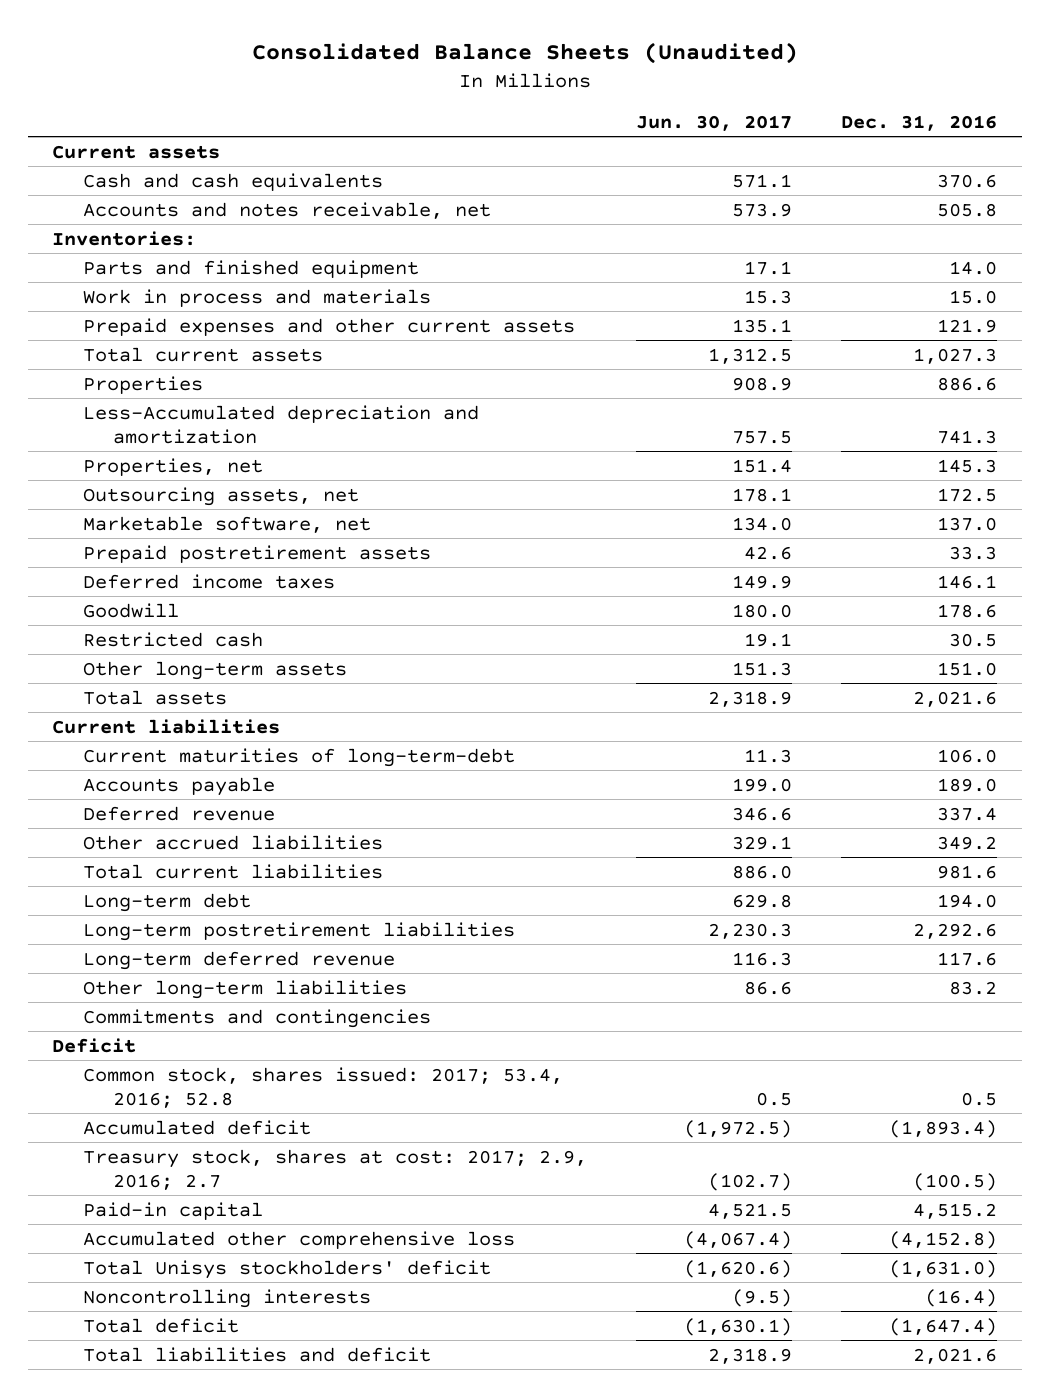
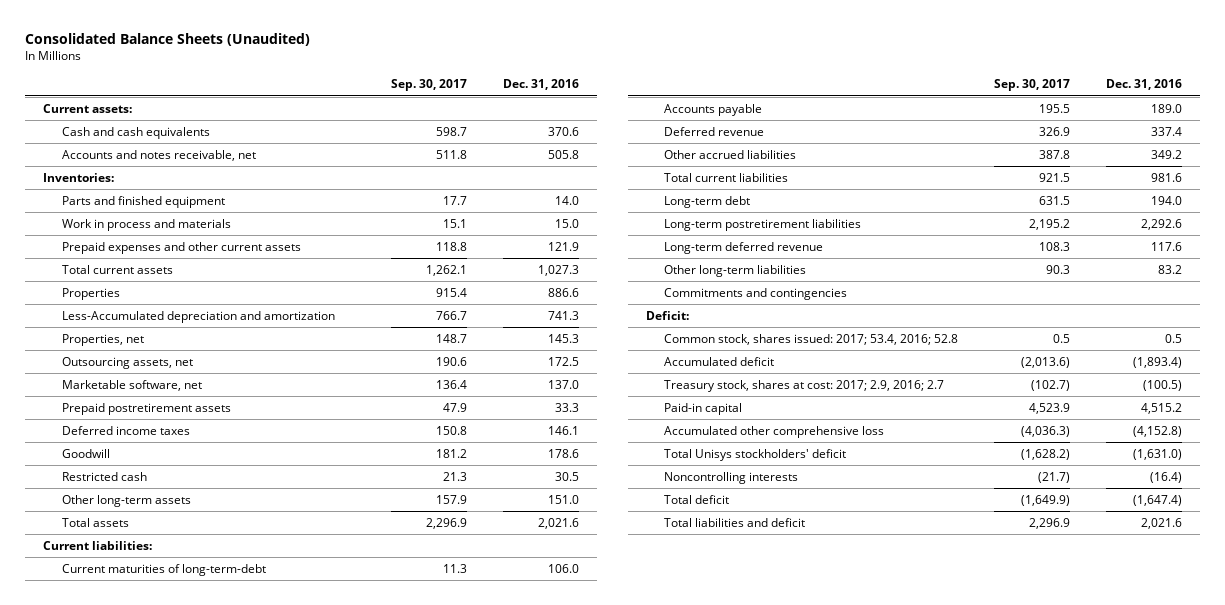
[635,114,792,131] Jun. 30, 2017 -> none
none -> [391,79,468,92] Sep. 30, 2017
[52,144,221,159] Current assets -> [42,103,132,113] Current assets:
[52,718,281,734] Current liabilities -> [42,540,152,550] Current liabilities:
[52,1037,137,1053] Deficit -> [645,310,689,320] Deficit:

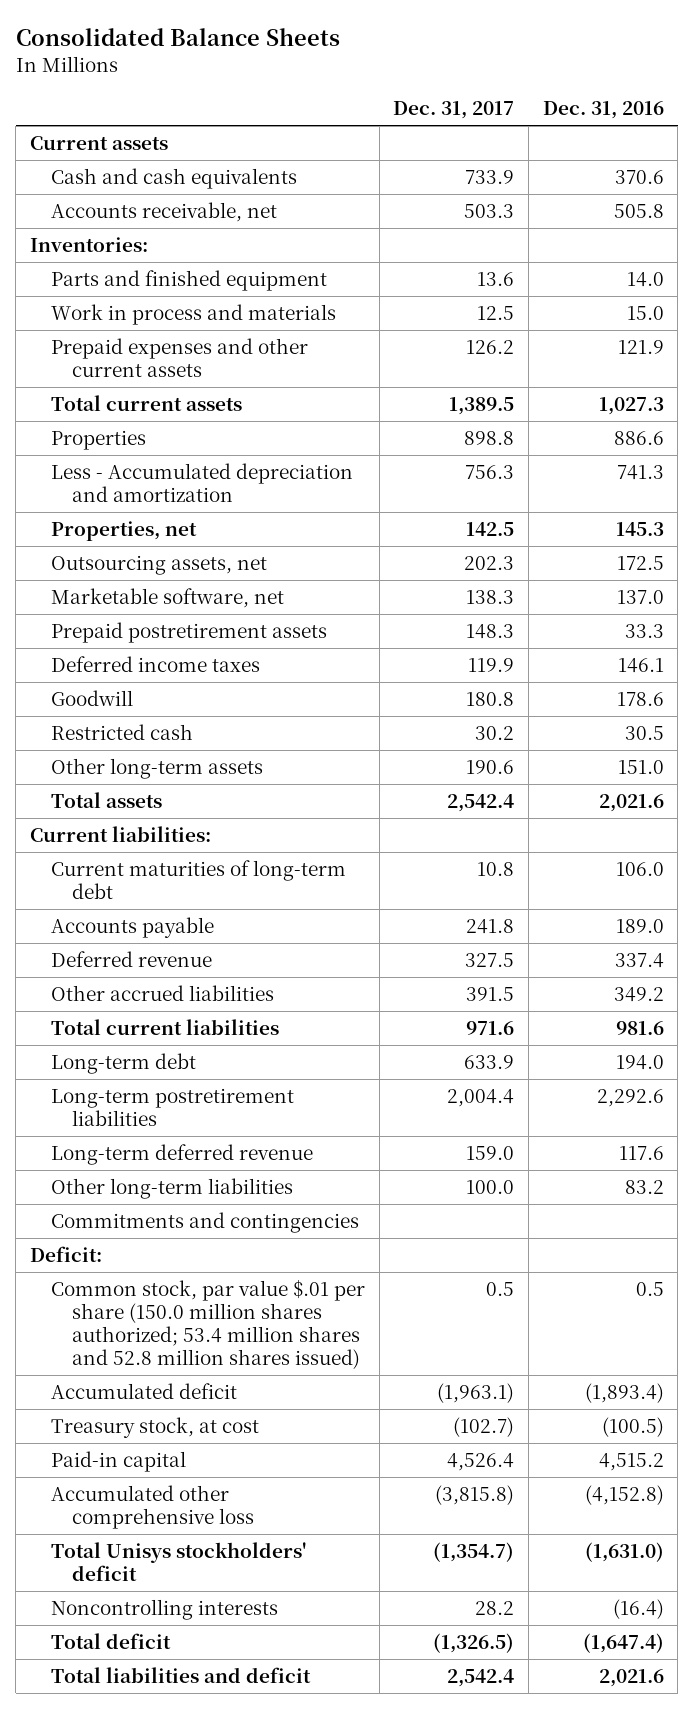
[24,32,310,46] Consolidated Balance Sheets (Unaudited) -> [15,27,340,46] Consolidated Balance Sheets
[391,79,468,92] Sep. 30, 2017 -> none
none -> [393,100,515,119] Dec. 31, 2017
[42,103,132,113] Current assets: -> [30,136,169,151] Current assets
[61,149,256,161] Accounts and notes receivable, net -> [50,202,277,223] Accounts receivable, net
[61,310,335,323] Less-Accumulated depreciation and amortization -> [50,463,353,503] Less - Accumulated depreciation and amortization
[61,563,266,576] Current maturities of long-term-debt -> [50,860,346,900] Current maturities of long-term debt
[664,333,959,345] Common stock, shares issued: 2017; 53.4, 2016; 52.8 -> [50,1280,365,1370] Common stock, par value $.01 per share (150.0 million shares authorized; 53.4 million shares and 52.8 million shares issued)
[664,379,945,392] Treasury stock, shares at cost: 2017; 2.9, 2016; 2.7 -> [50,1417,259,1439] Treasury stock, at cost

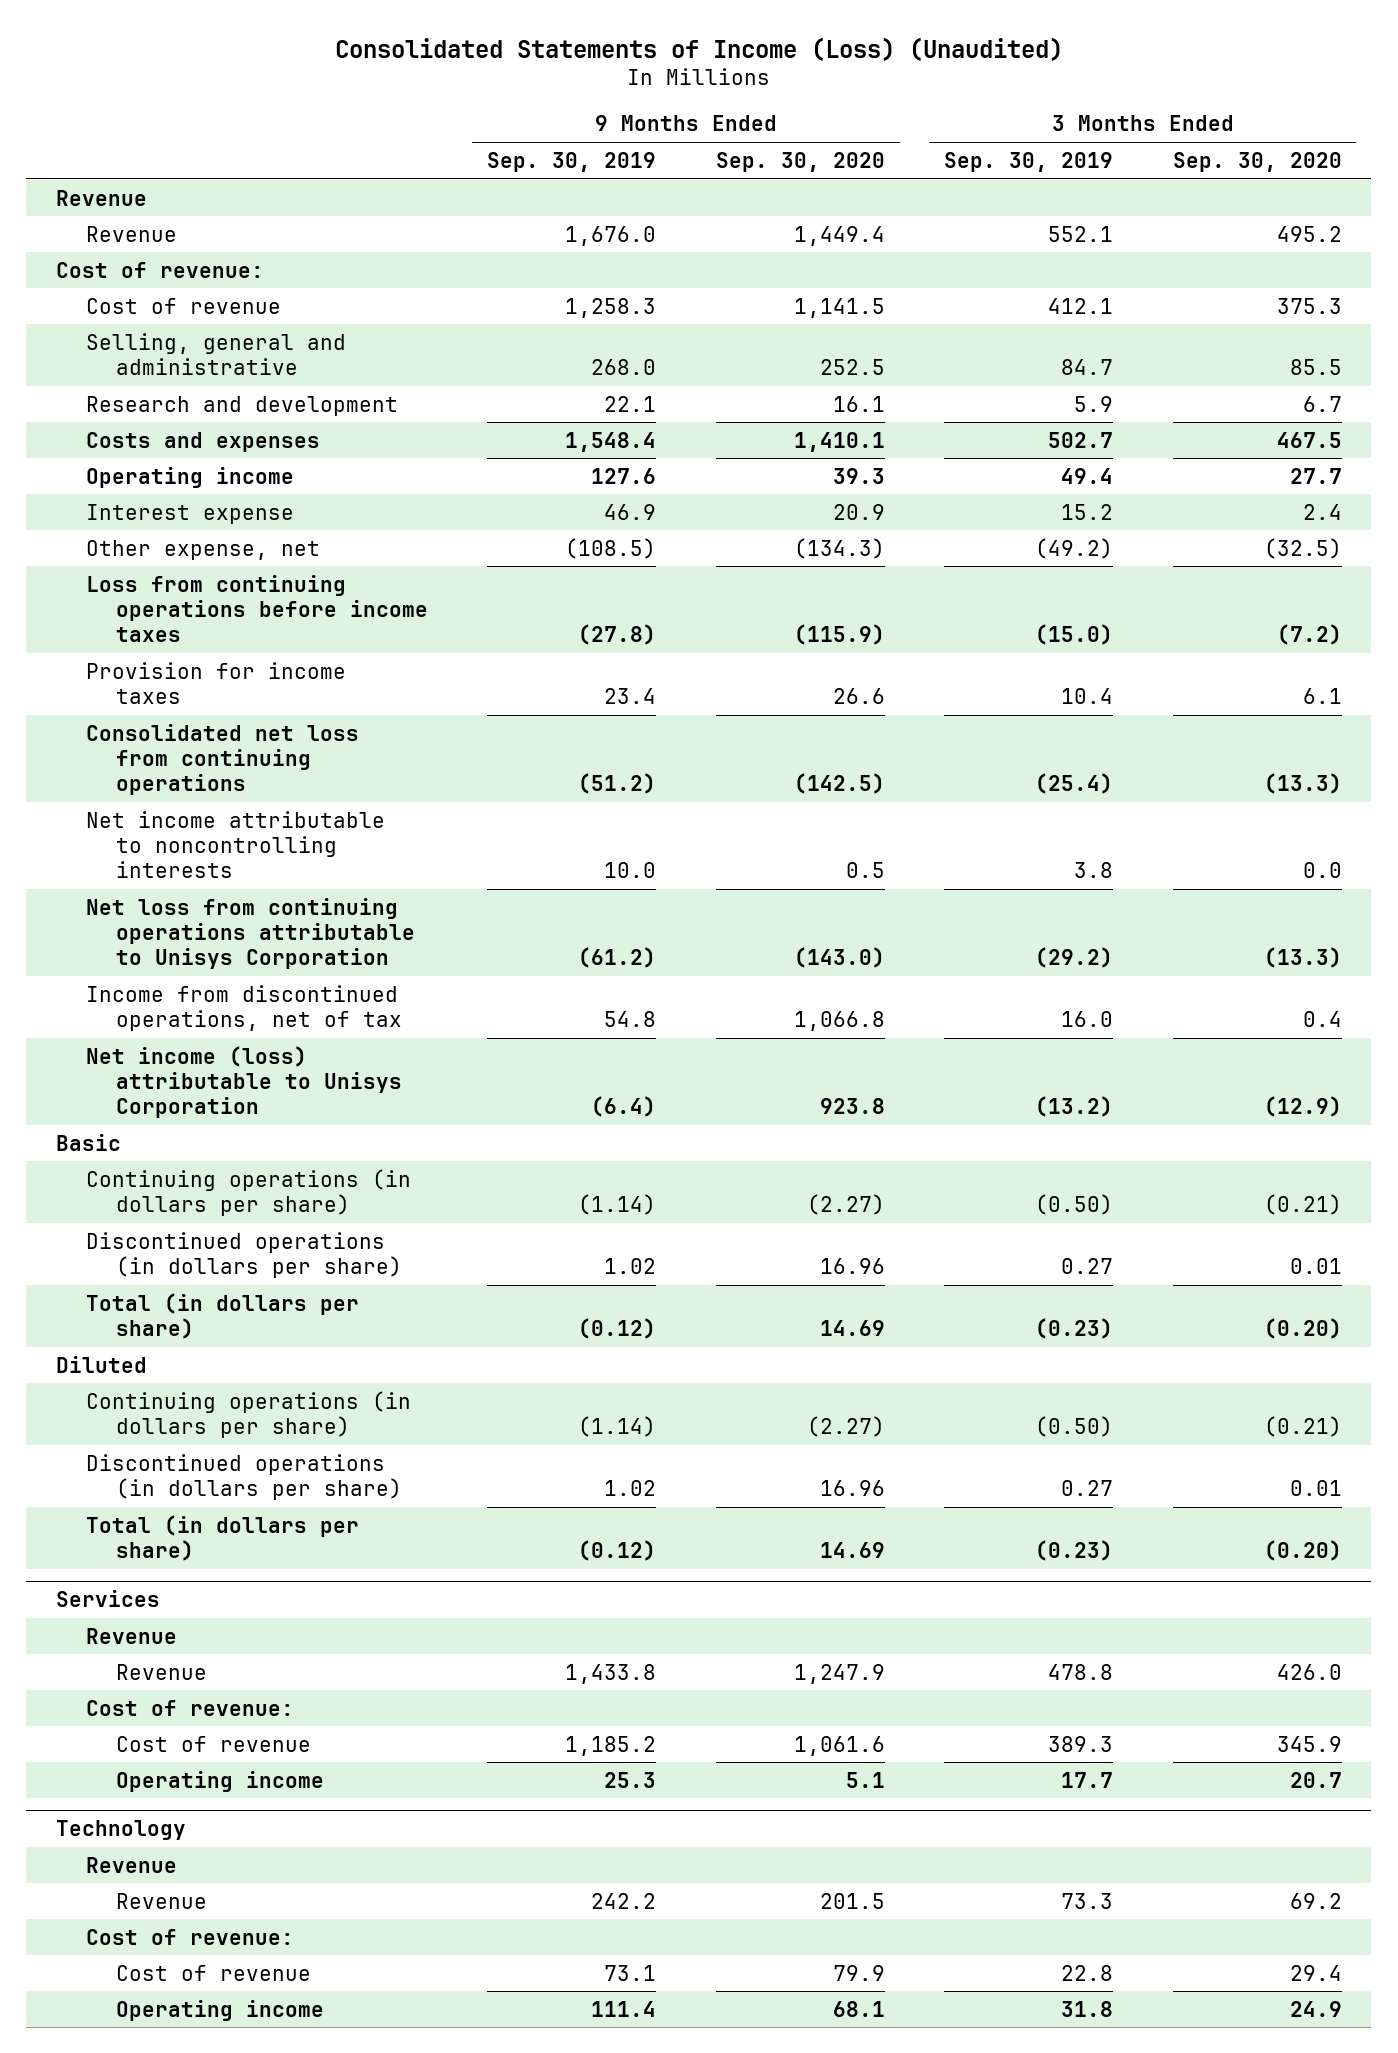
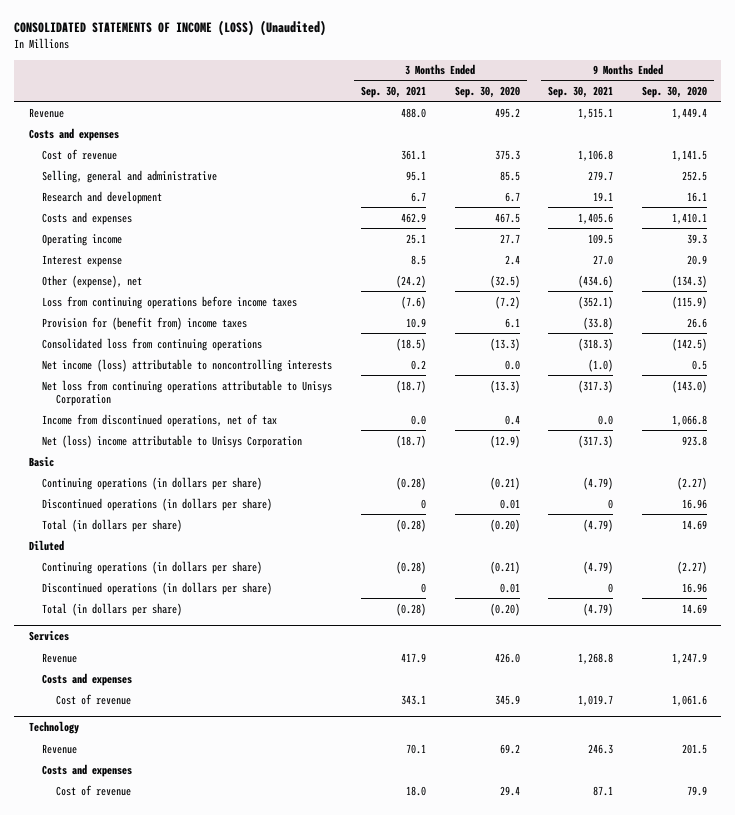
[334,36,1063,61] Consolidated Statements of Income (Loss) (Unaudited) -> [14,20,327,37] CONSOLIDATED STATEMENTS OF INCOME (LOSS) (Unaudited)
[487,151,657,172] Sep. 30, 2019 -> none
[944,151,1114,172] Sep. 30, 2019 -> none
none -> [360,86,426,99] Sep. 30, 2021
none -> [548,86,614,99] Sep. 30, 2021
[55,189,147,206] Revenue -> none
[55,261,264,278] Cost of revenue: -> none
none -> [28,127,119,141] Costs and expenses
[85,539,320,560] Other expense, net -> [42,274,143,288] Other (expense), net
[85,661,346,704] Provision for income taxes -> [42,316,248,330] Provision for (benefit from) income taxes
[85,723,359,795] Consolidated net loss from continuing operations -> [42,337,263,351] Consolidated loss from continuing operations
[85,810,385,878] Net income attributable to noncontrolling interests -> [42,358,333,372] Net income (loss) attributable to noncontrolling interests
[85,1045,402,1118] Net income (loss) attributable to Unisys Corporation -> [42,434,303,448] Net (loss) income attributable to Unisys Corporation
[85,1627,177,1644] Revenue -> none
[85,1699,294,1716] Cost of revenue: -> none
none -> [42,672,133,686] Costs and expenses
[115,1770,324,1792] Operating income -> none
[85,1856,177,1873] Revenue -> none
[85,1928,294,1945] Cost of revenue: -> none
none -> [42,763,133,777] Costs and expenses
[115,1999,324,2021] Operating income -> none

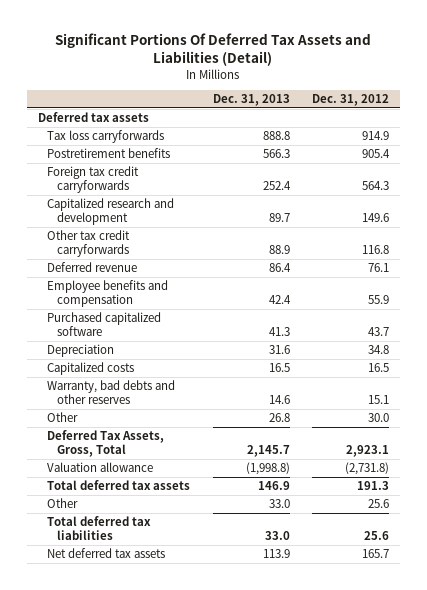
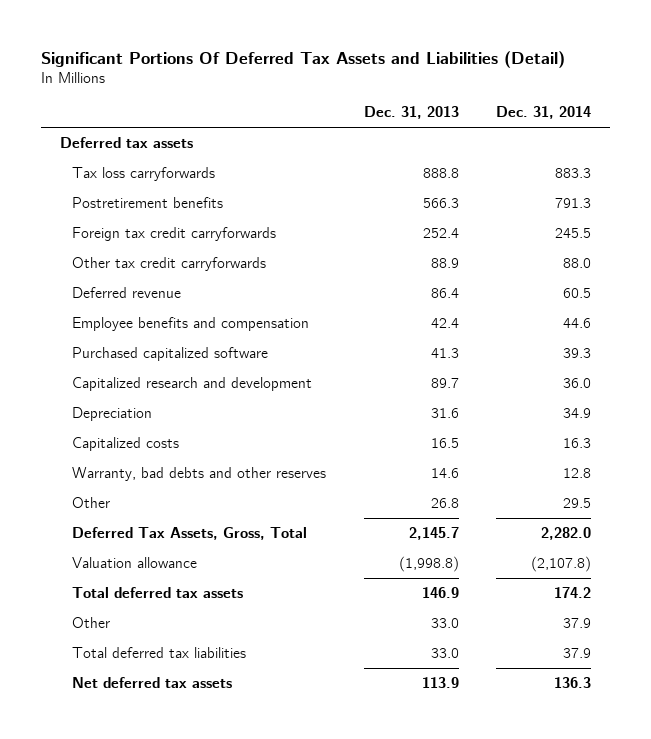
[312,94,390,107] Dec. 31, 2012 -> none
none -> [496,106,592,120] Dec. 31, 2014
[47,198,175,226] Capitalized research and development -> [72,376,313,391] Capitalized research and development

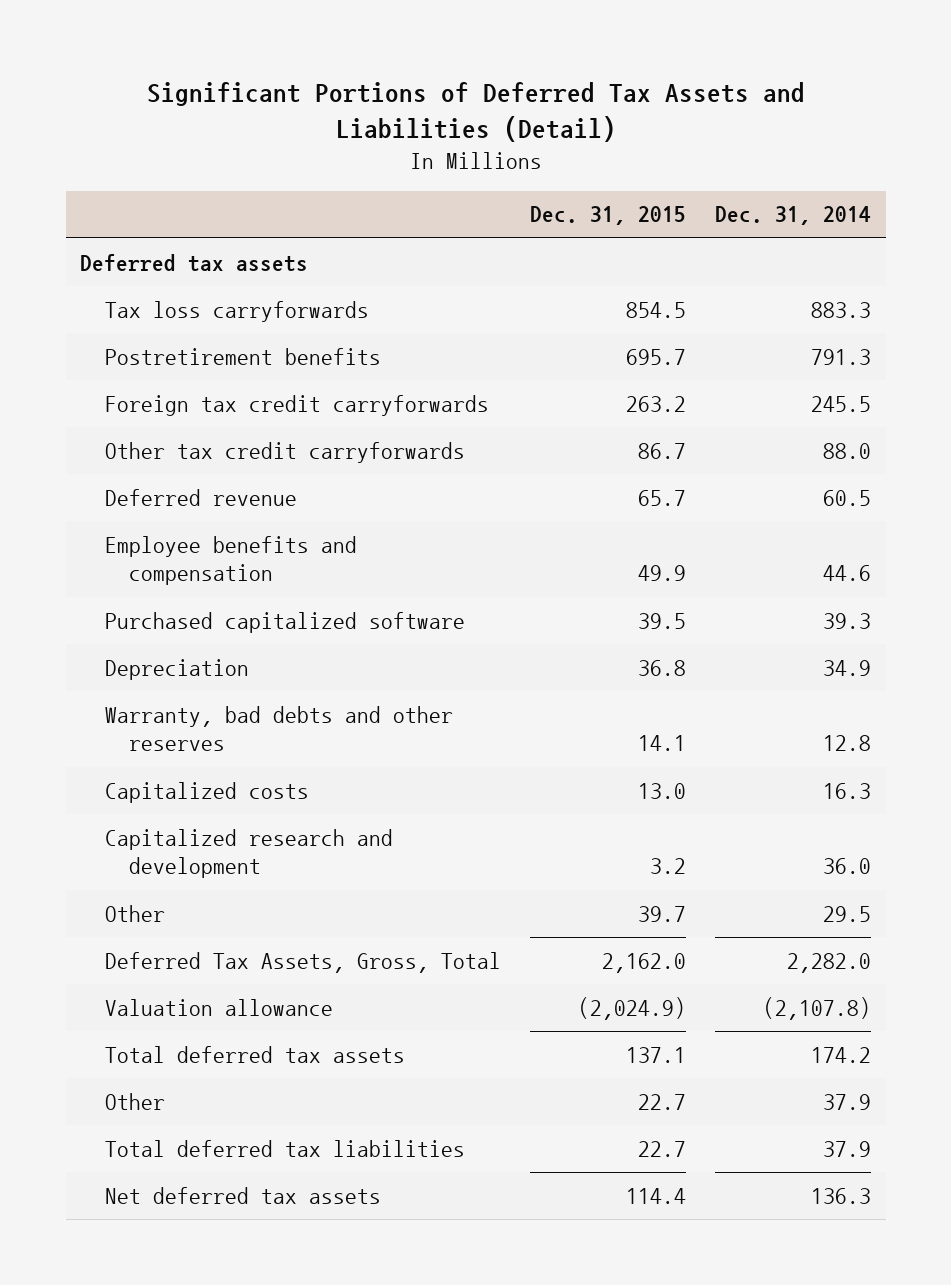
[41,50,566,68] Significant Portions Of Deferred Tax Assets and Liabilities (Detail) -> [146,82,805,142] Significant Portions of Deferred Tax Assets and Liabilities (Detail)
[363,106,459,120] Dec. 31, 2013 -> none
none -> [529,206,686,226] Dec. 31, 2015
[72,436,180,451] Capitalized costs -> [104,781,309,803] Capitalized costs
[72,376,313,391] Capitalized research and development -> [104,828,393,879] Capitalized research and development

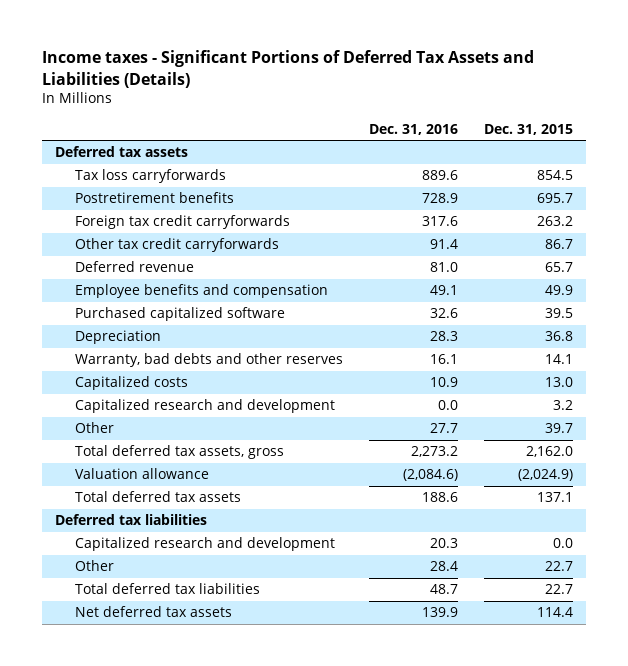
[146,82,805,142] Significant Portions of Deferred Tax Assets and Liabilities (Detail) -> [41,50,534,88] Income taxes - Significant Portions of Deferred Tax Assets and Liabilities (Details)
[715,206,872,226] Dec. 31, 2014 -> none
none -> [369,123,459,135] Dec. 31, 2016
[104,951,501,973] Deferred Tax Assets, Gross, Total -> [75,445,285,460] Total deferred tax assets, gross
none -> [54,514,207,526] Deferred tax liabilities
none -> [75,537,336,552] Capitalized research and development

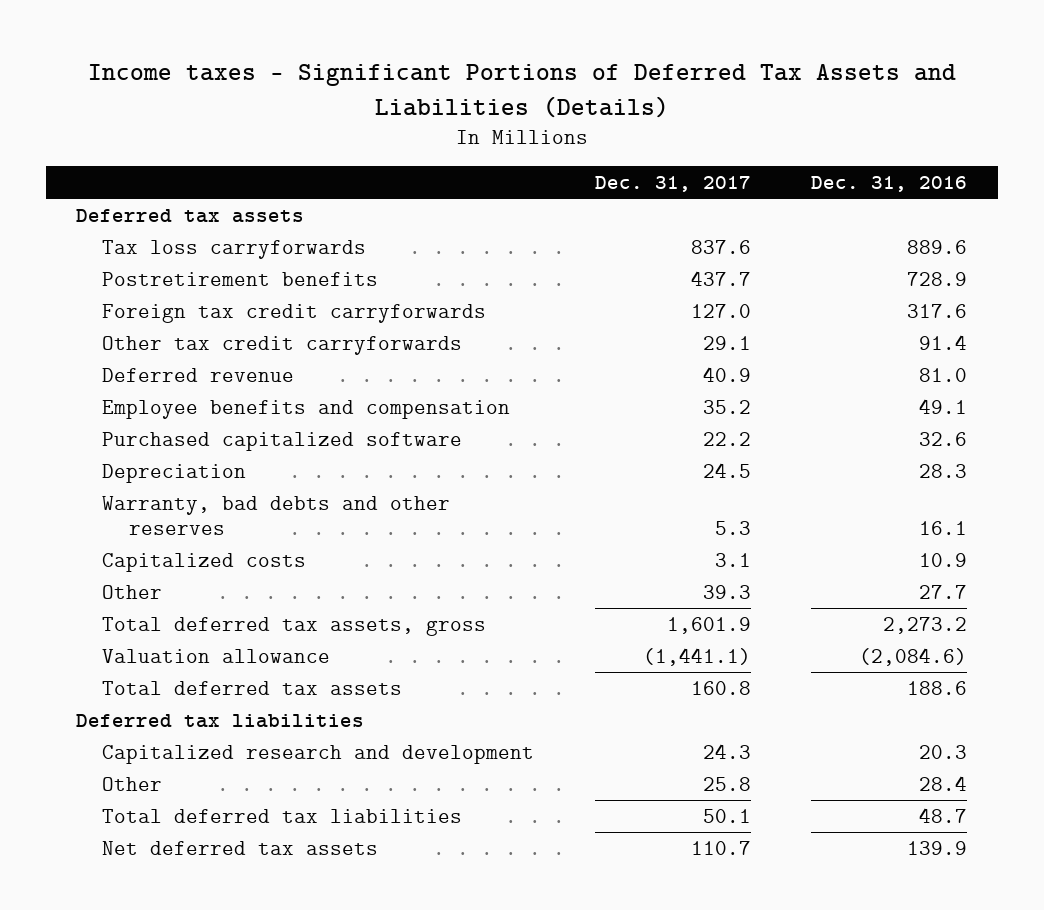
[484,123,574,135] Dec. 31, 2015 -> none
none -> [594,176,751,193] Dec. 31, 2017
[75,399,336,414] Capitalized research and development -> none

